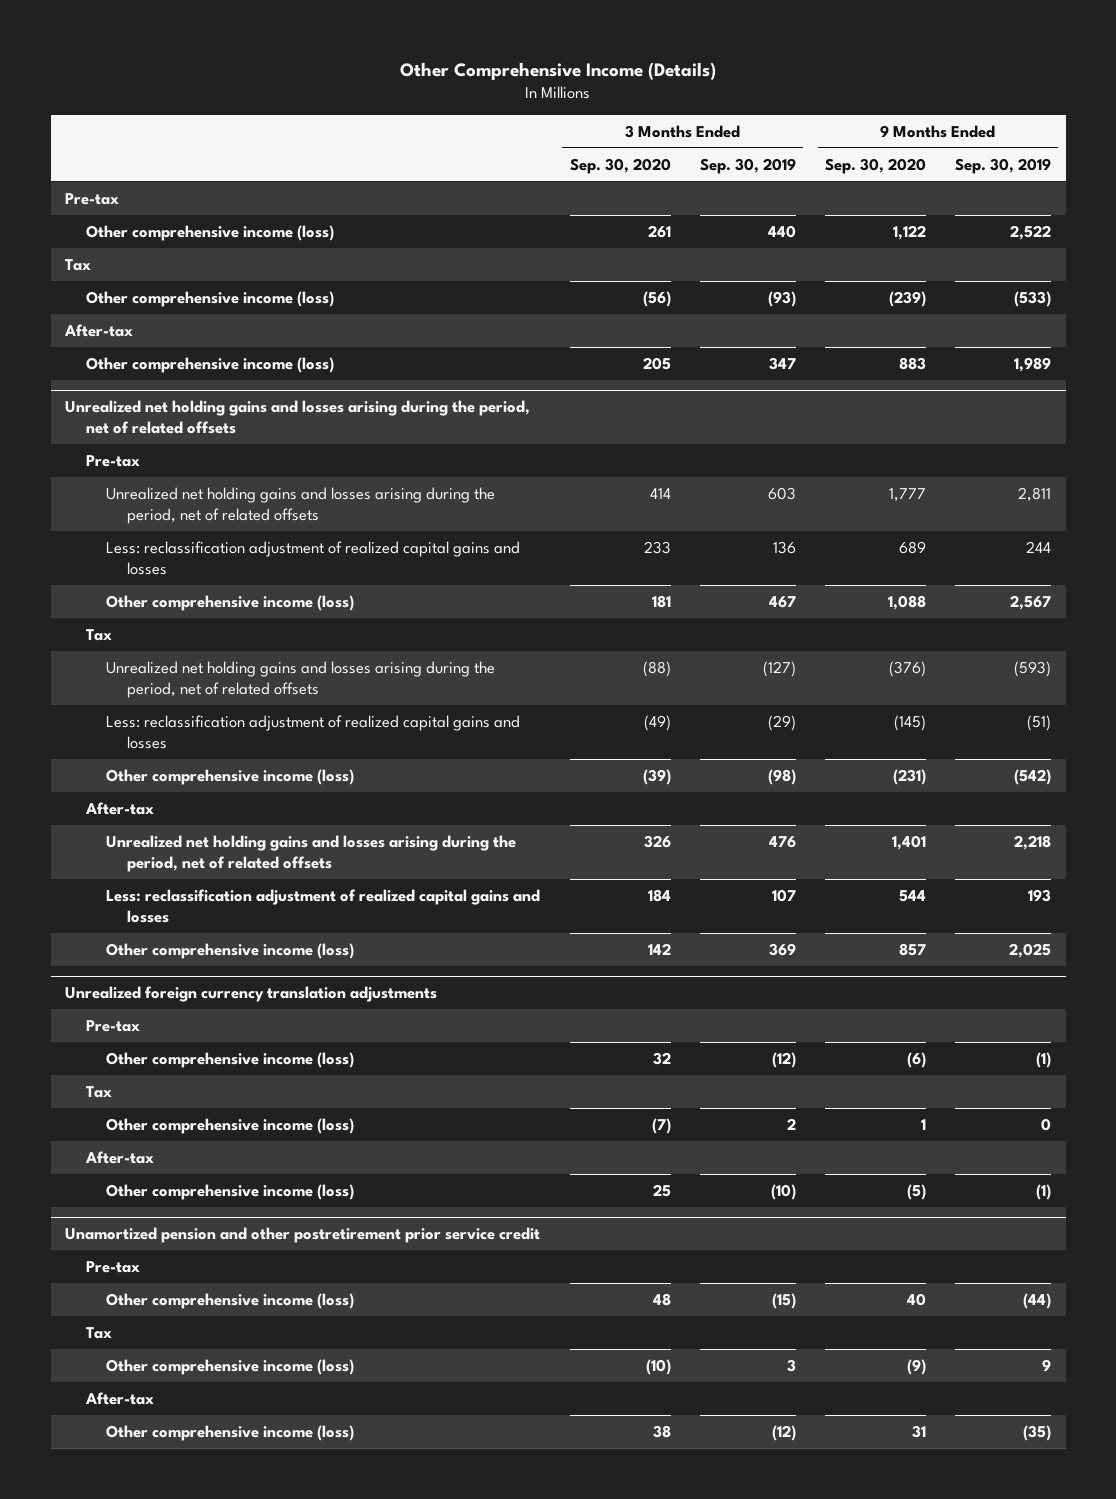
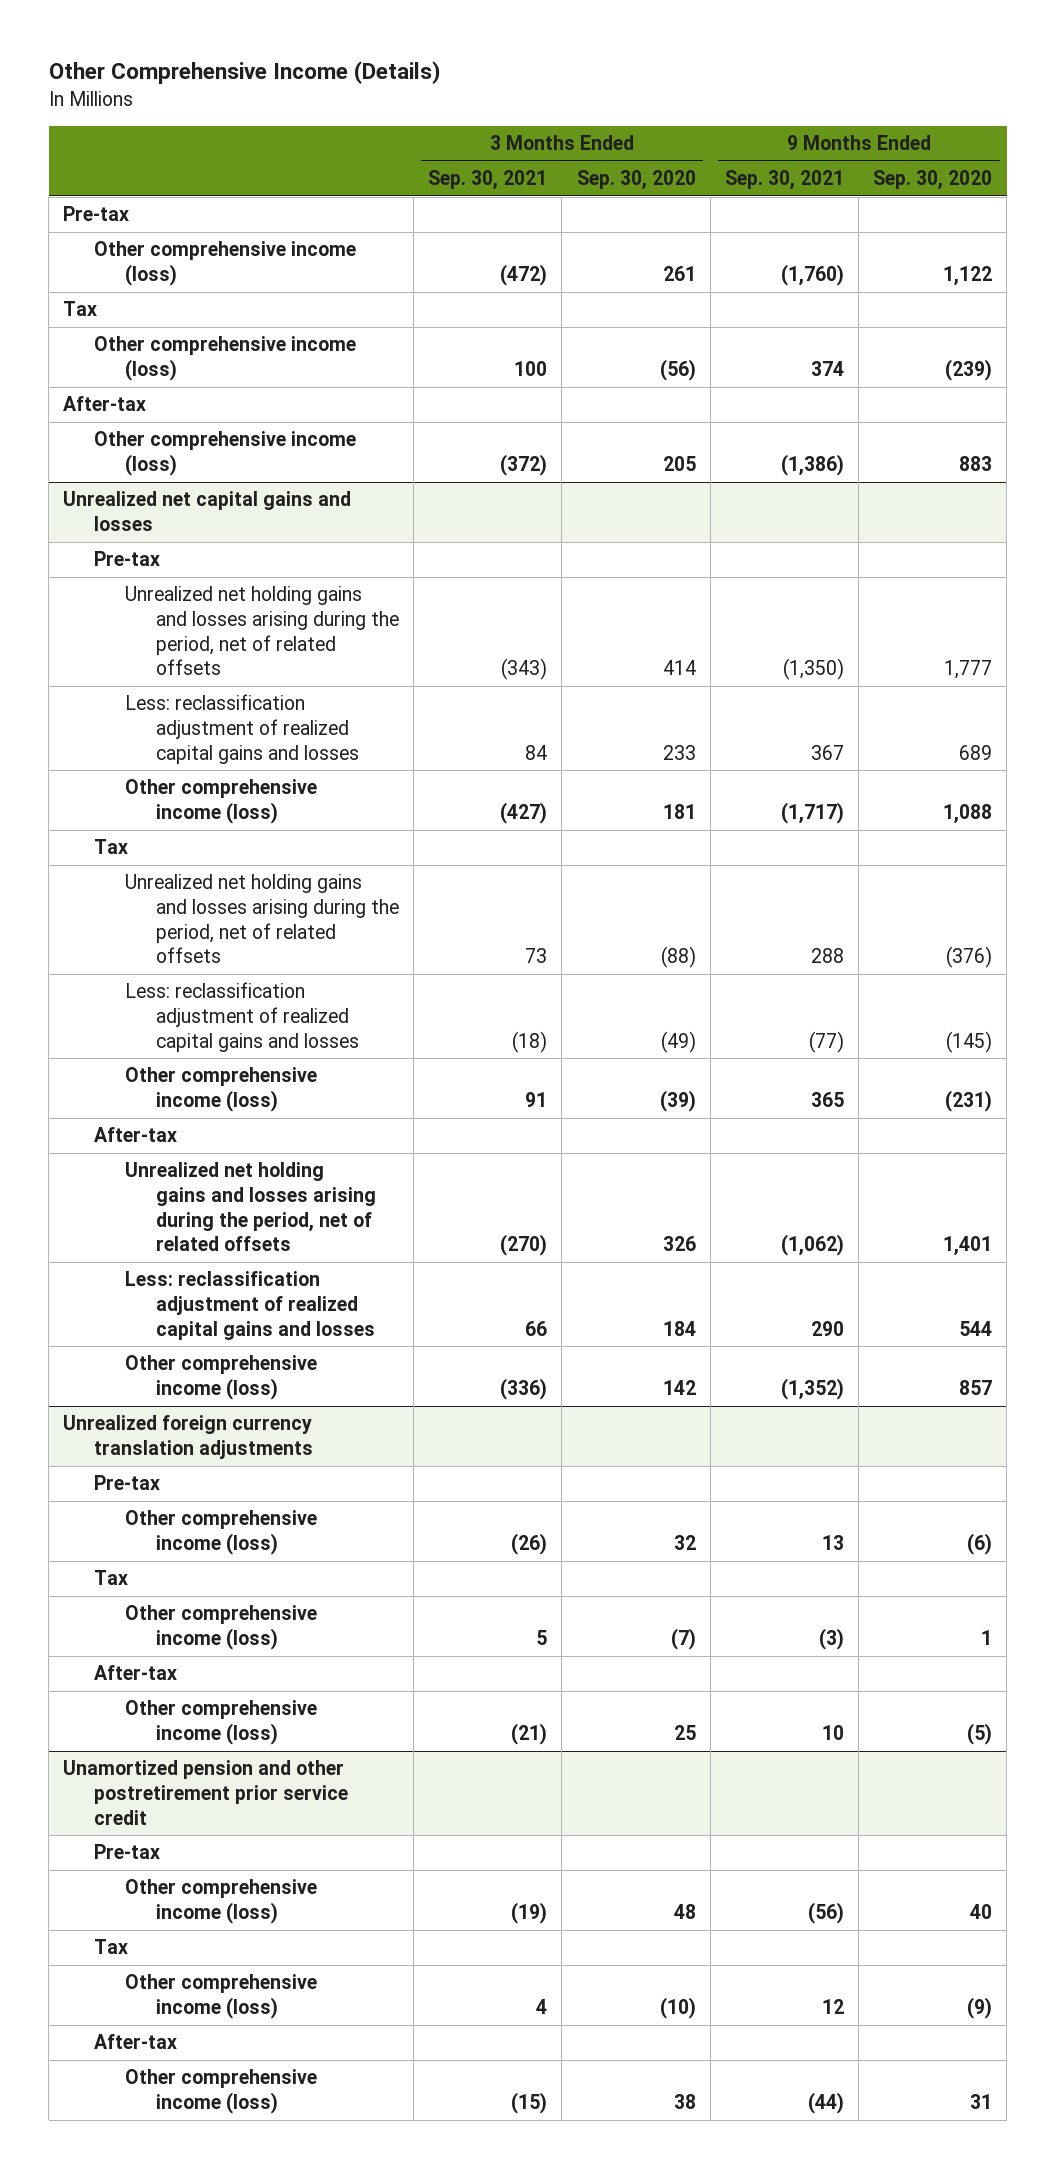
[699,157,796,174] Sep. 30, 2019 -> none
[955,157,1052,174] Sep. 30, 2019 -> none
none -> [428,170,548,191] Sep. 30, 2021
none -> [724,170,844,191] Sep. 30, 2021
[65,400,531,435] Unrealized net holding gains and losses arising during the period, net of related offsets -> [63,491,352,532] Unrealized net capital gains and losses

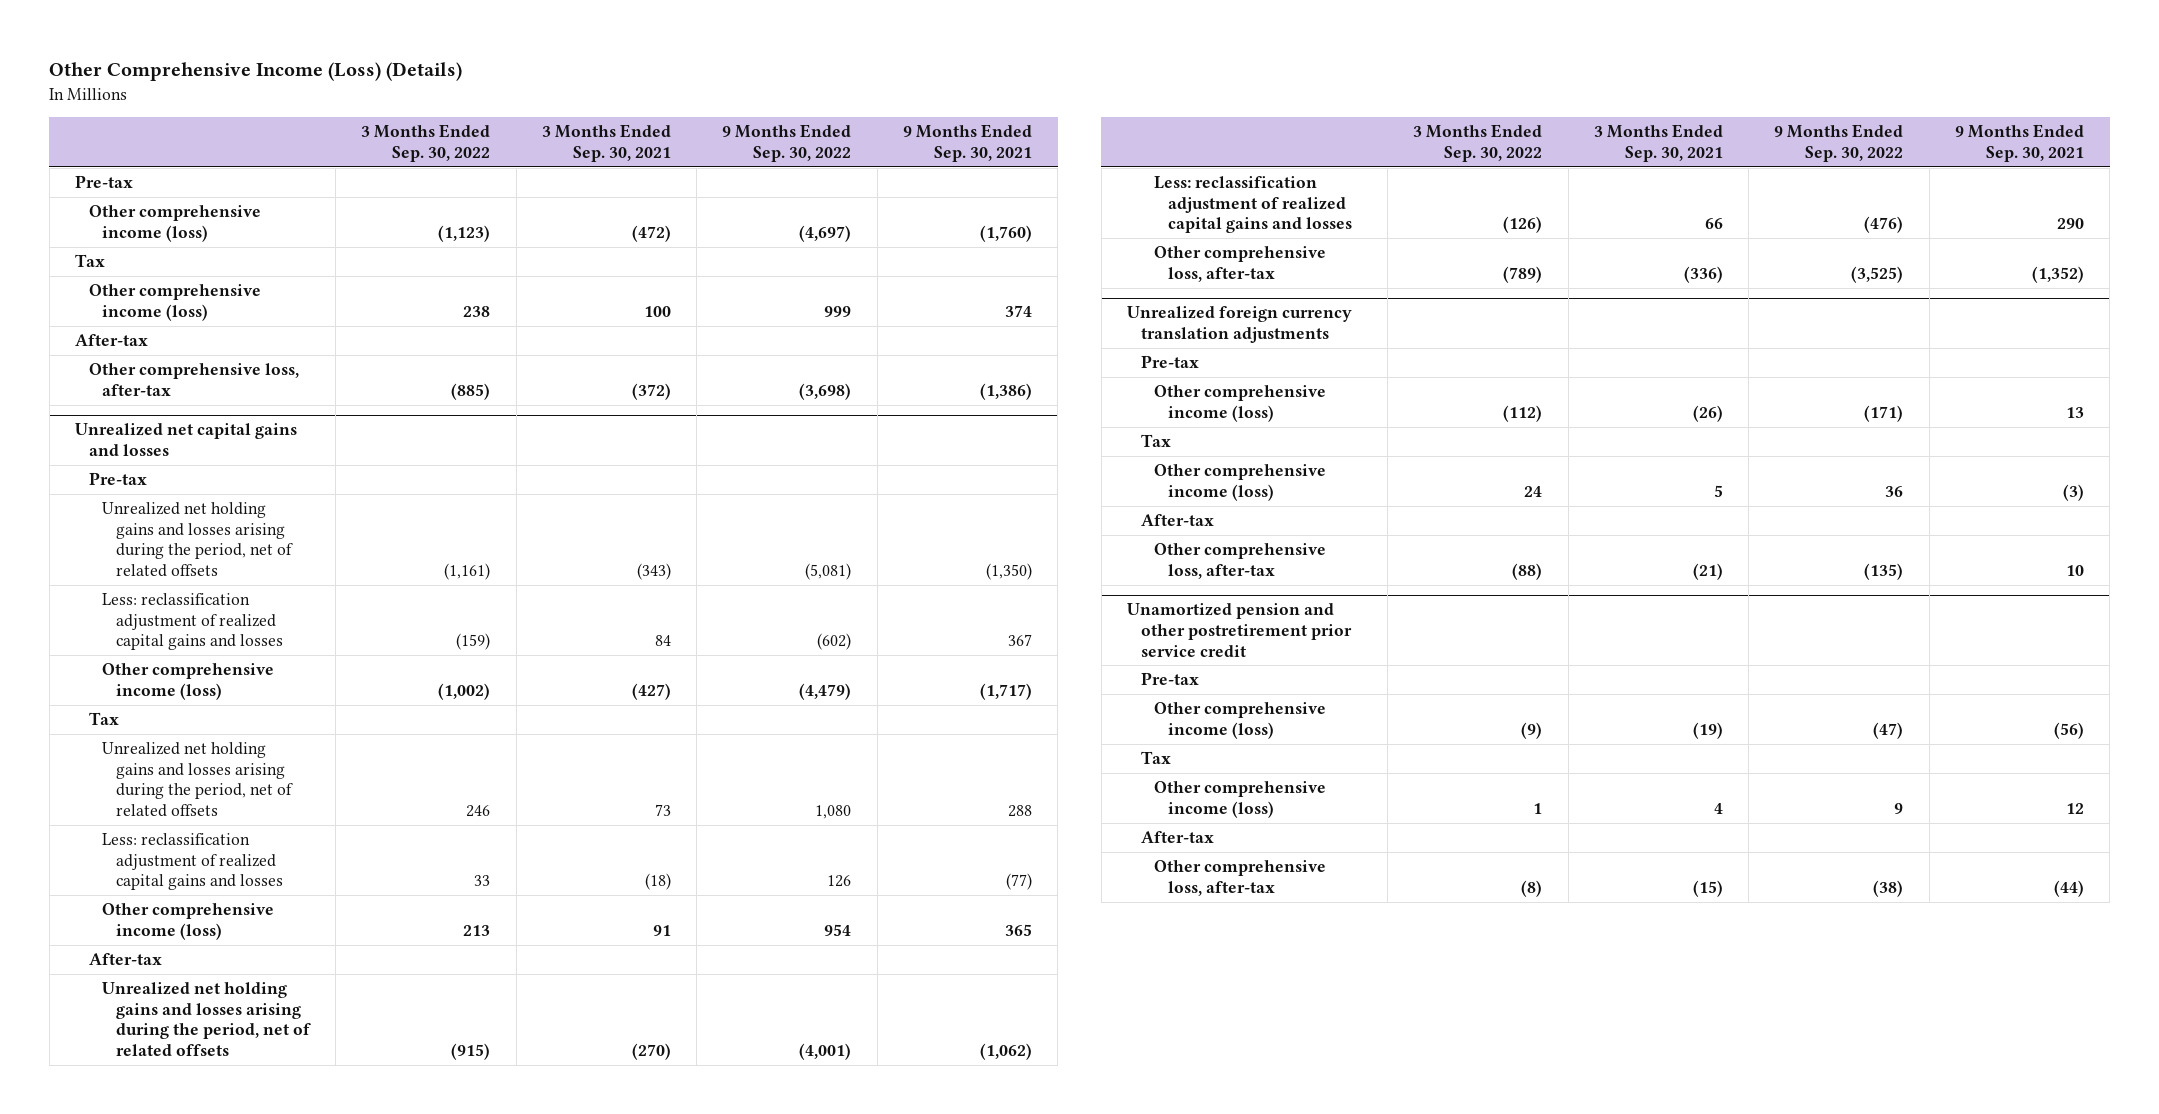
[48,61,440,85] Other Comprehensive Income (Details) -> [49,62,463,82] Other Comprehensive Income (Loss) (Details)
[576,170,696,191] Sep. 30, 2020 -> none
[873,170,993,191] Sep. 30, 2020 -> none
none -> [361,124,491,162] 3 Months Ended Sep. 30, 2022
none -> [722,124,852,162] 9 Months Ended Sep. 30, 2022
[94,431,357,477] Other comprehensive income (loss) -> [88,363,299,396] Other comprehensive loss, after-tax
[125,1355,318,1401] Other comprehensive income (loss) -> [1154,246,1327,282] Other comprehensive loss, after-tax
[125,1700,318,1746] Other comprehensive income (loss) -> [1154,543,1327,579] Other comprehensive loss, after-tax
[125,2069,318,2115] Other comprehensive income (loss) -> [1154,860,1327,896] Other comprehensive loss, after-tax

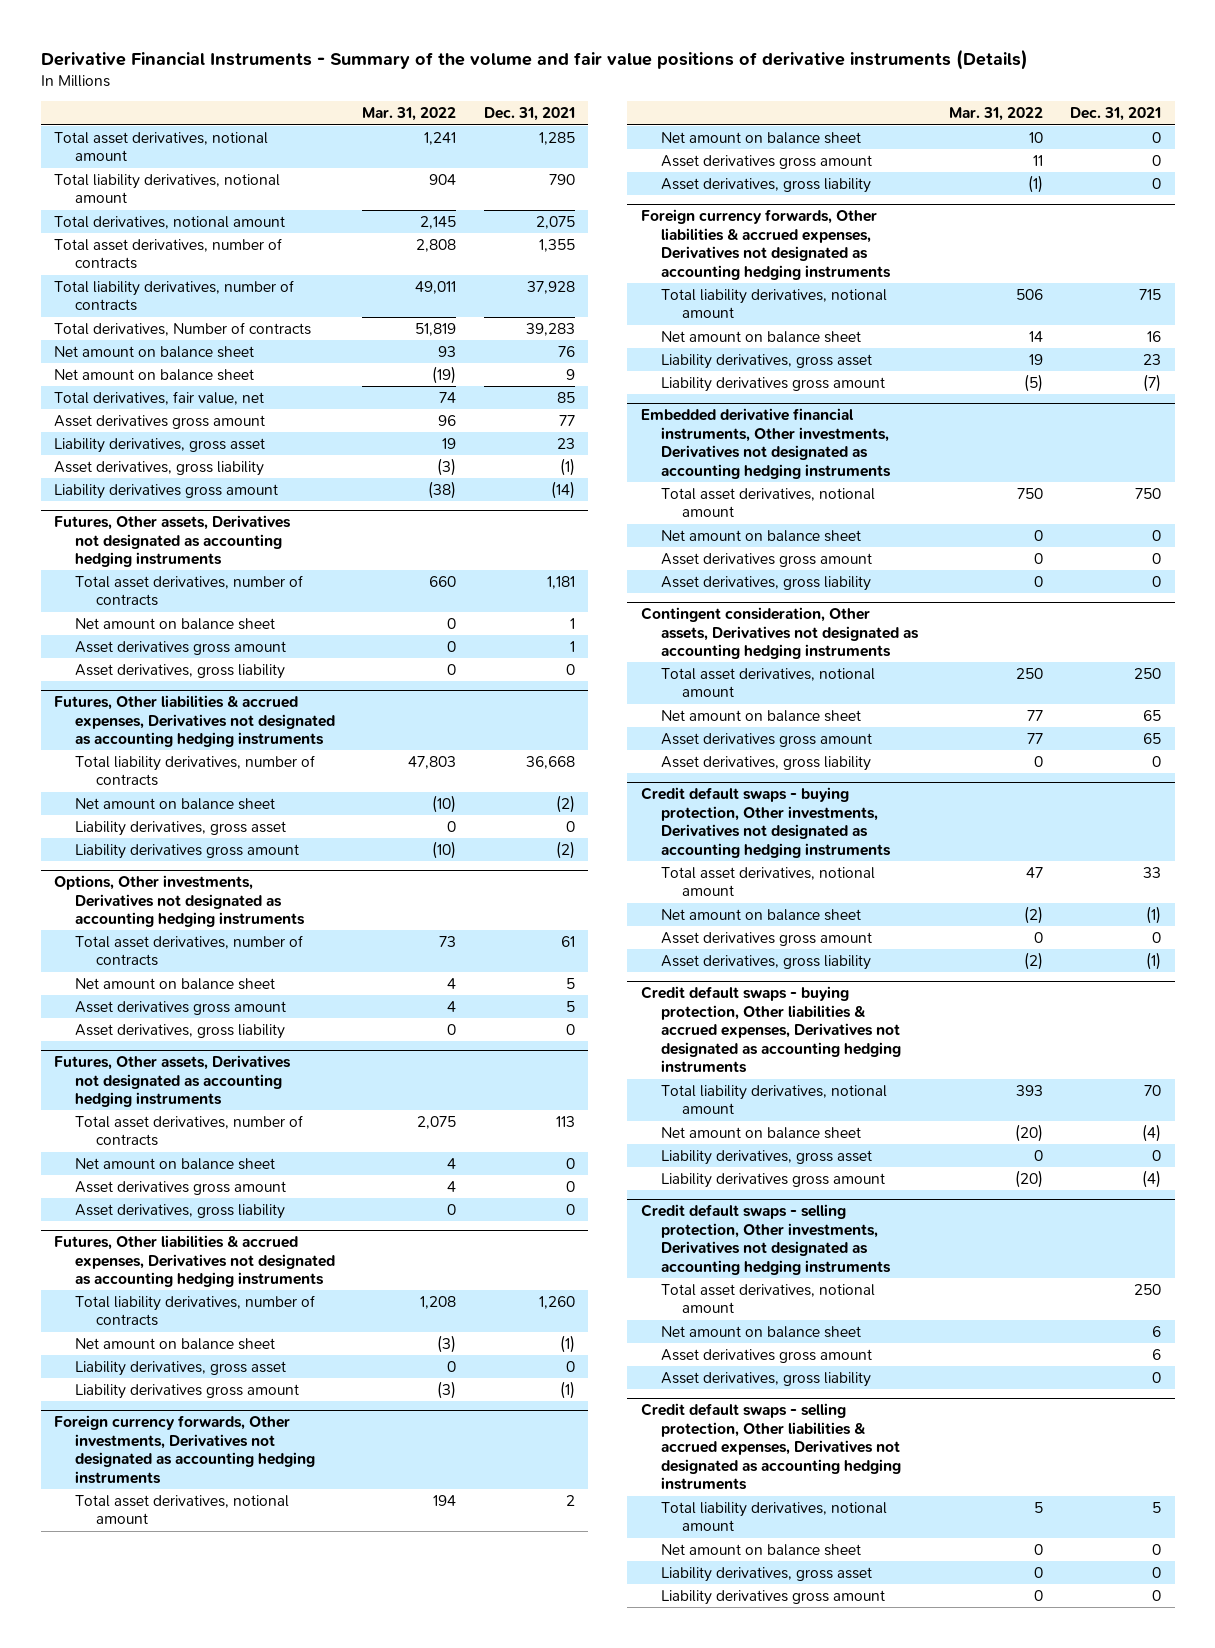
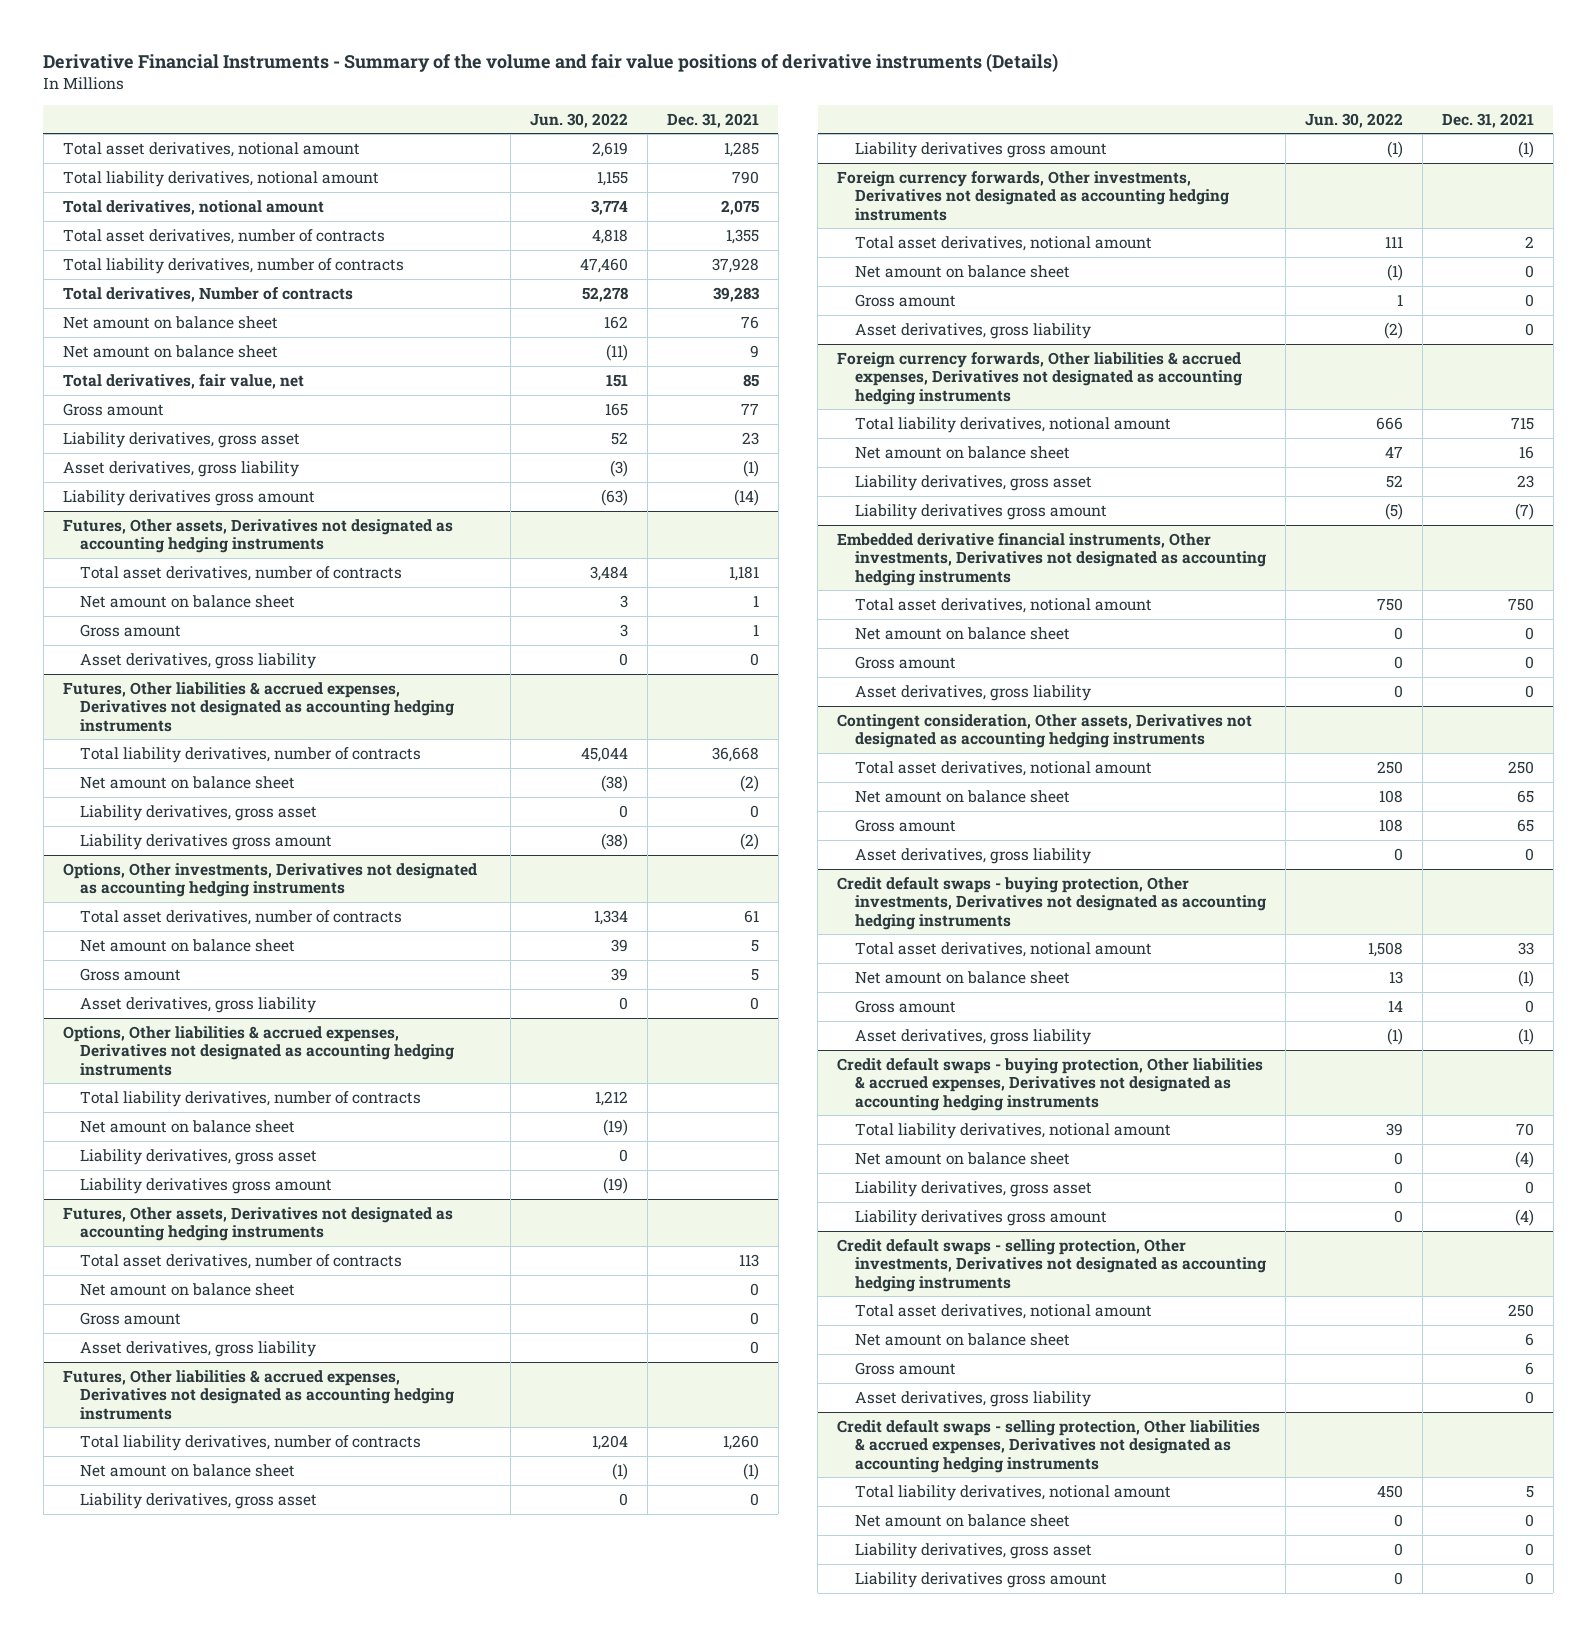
[362,107,457,122] Mar. 31, 2022 -> none
none -> [530,112,629,128] Jun. 30, 2022
[54,414,266,429] Asset derivatives gross amount -> [62,403,164,417] Gross amount
[74,640,286,655] Asset derivatives gross amount -> [80,624,182,638] Gross amount
[74,1000,286,1015] Asset derivatives gross amount -> [80,968,182,982] Gross amount
none -> [62,1026,455,1076] Options, Other liabilities & accrued expenses, Derivatives not designated as accounting hedging instruments
none -> [80,1091,422,1108] Total liability derivatives, number of contracts
none -> [80,1120,296,1134] Net amount on balance sheet
none -> [80,1149,318,1166] Liability derivatives, gross asset
none -> [80,1178,333,1195] Liability derivatives gross amount
[74,1180,286,1195] Asset derivatives gross amount -> [80,1312,182,1326] Gross amount
[661,154,873,169] Asset derivatives gross amount -> [854,294,956,308] Gross amount
[661,552,873,567] Asset derivatives gross amount -> [854,656,956,670] Gross amount
[661,732,873,747] Asset derivatives gross amount -> [854,819,956,833] Gross amount
[661,931,873,946] Asset derivatives gross amount -> [854,1000,956,1014] Gross amount
[661,1348,873,1363] Asset derivatives gross amount -> [854,1362,956,1376] Gross amount

